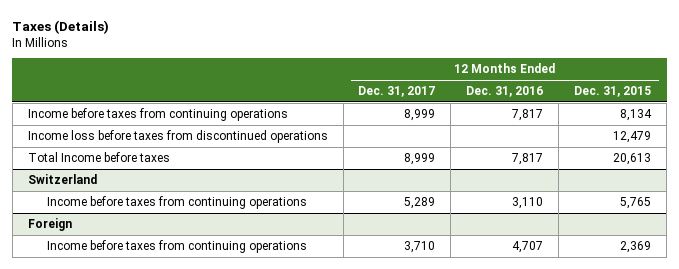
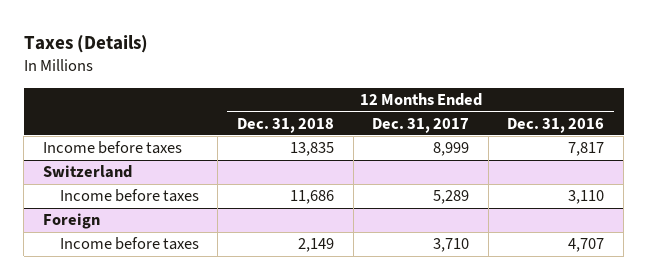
[574,86,652,98] Dec. 31, 2015 -> none
none -> [236,117,334,133] Dec. 31, 2018
[27,130,328,144] Income loss before taxes from discontinued operations -> none
[27,152,170,163] Total Income before taxes -> none
[27,108,288,122] Income before taxes from continuing operations -> [43,141,183,155] Income before taxes
[46,196,307,210] Income before taxes from continuing operations -> [59,189,199,203] Income before taxes
[46,240,307,254] Income before taxes from continuing operations -> [59,237,199,251] Income before taxes

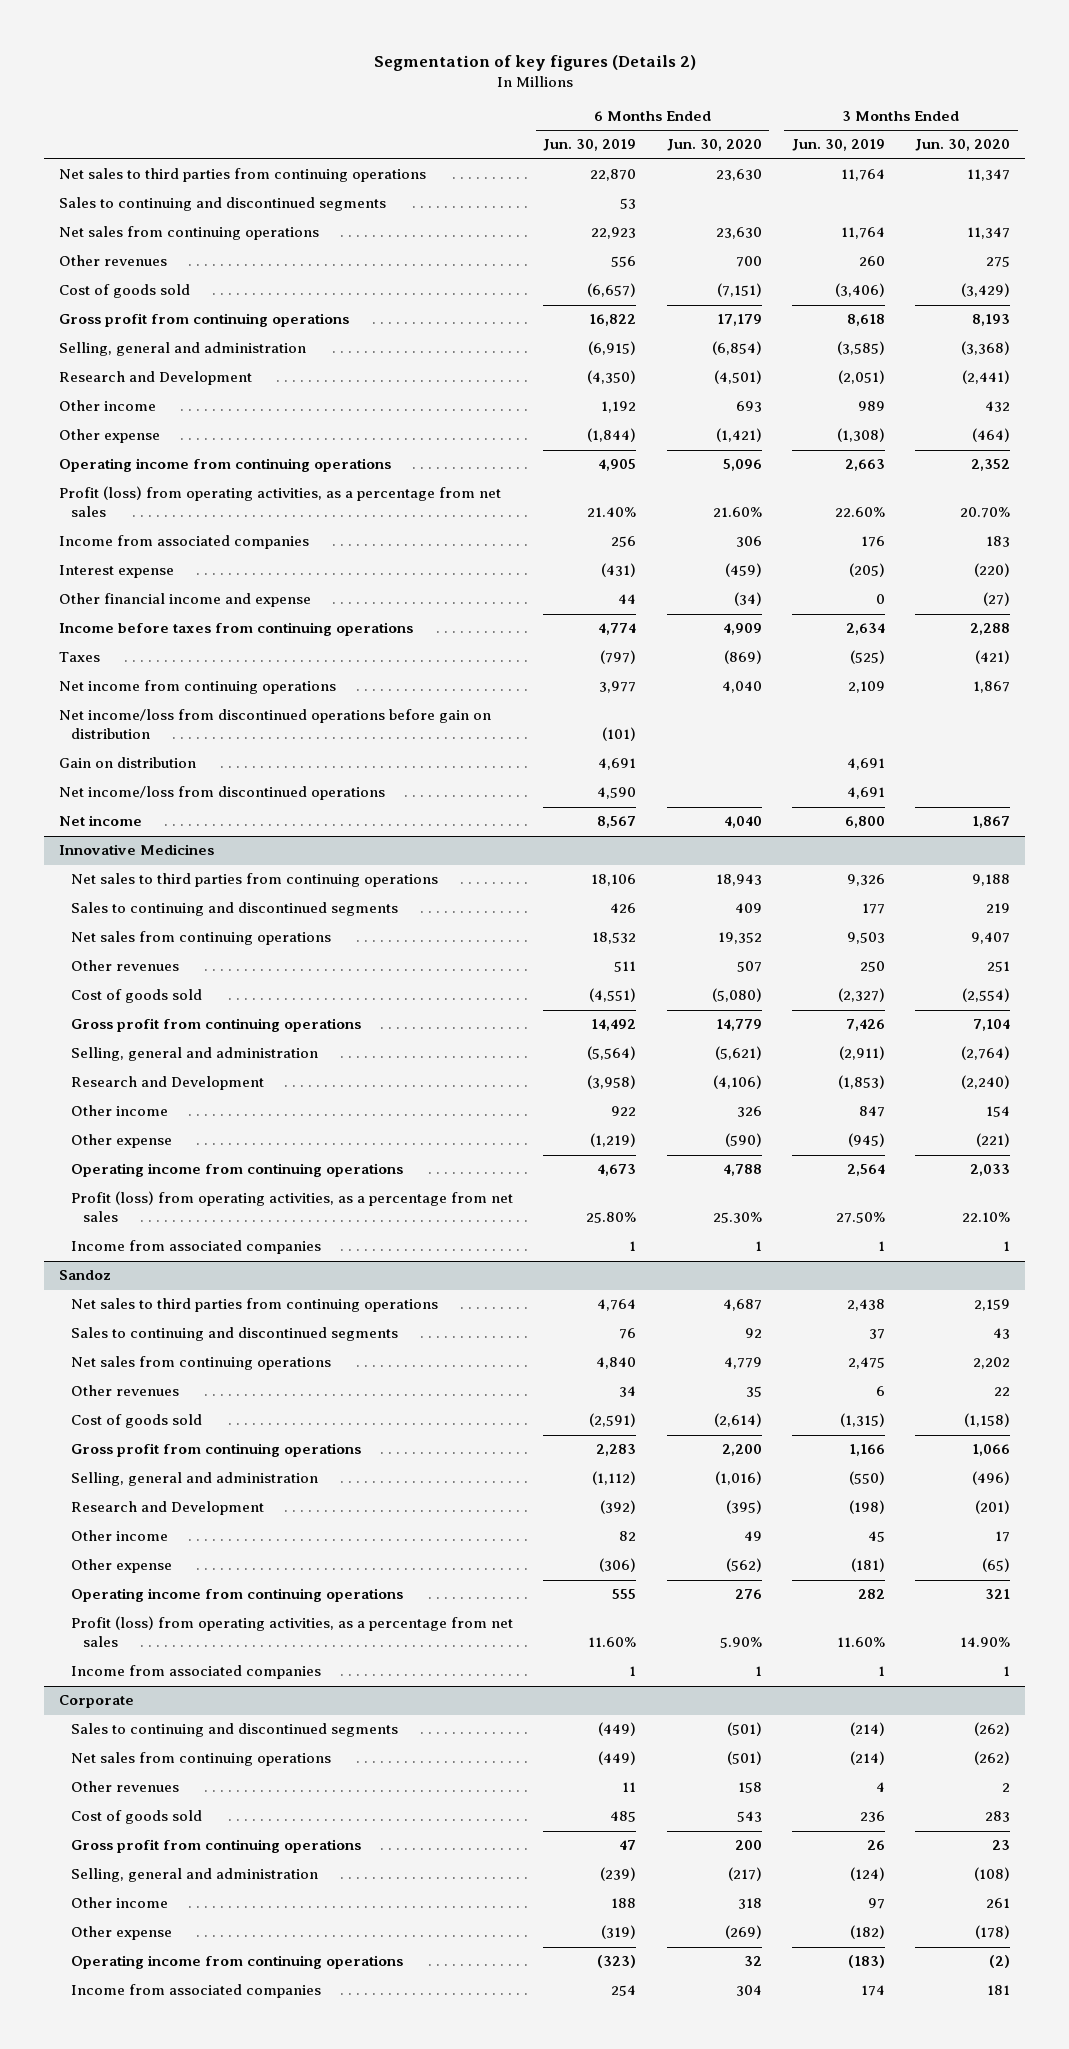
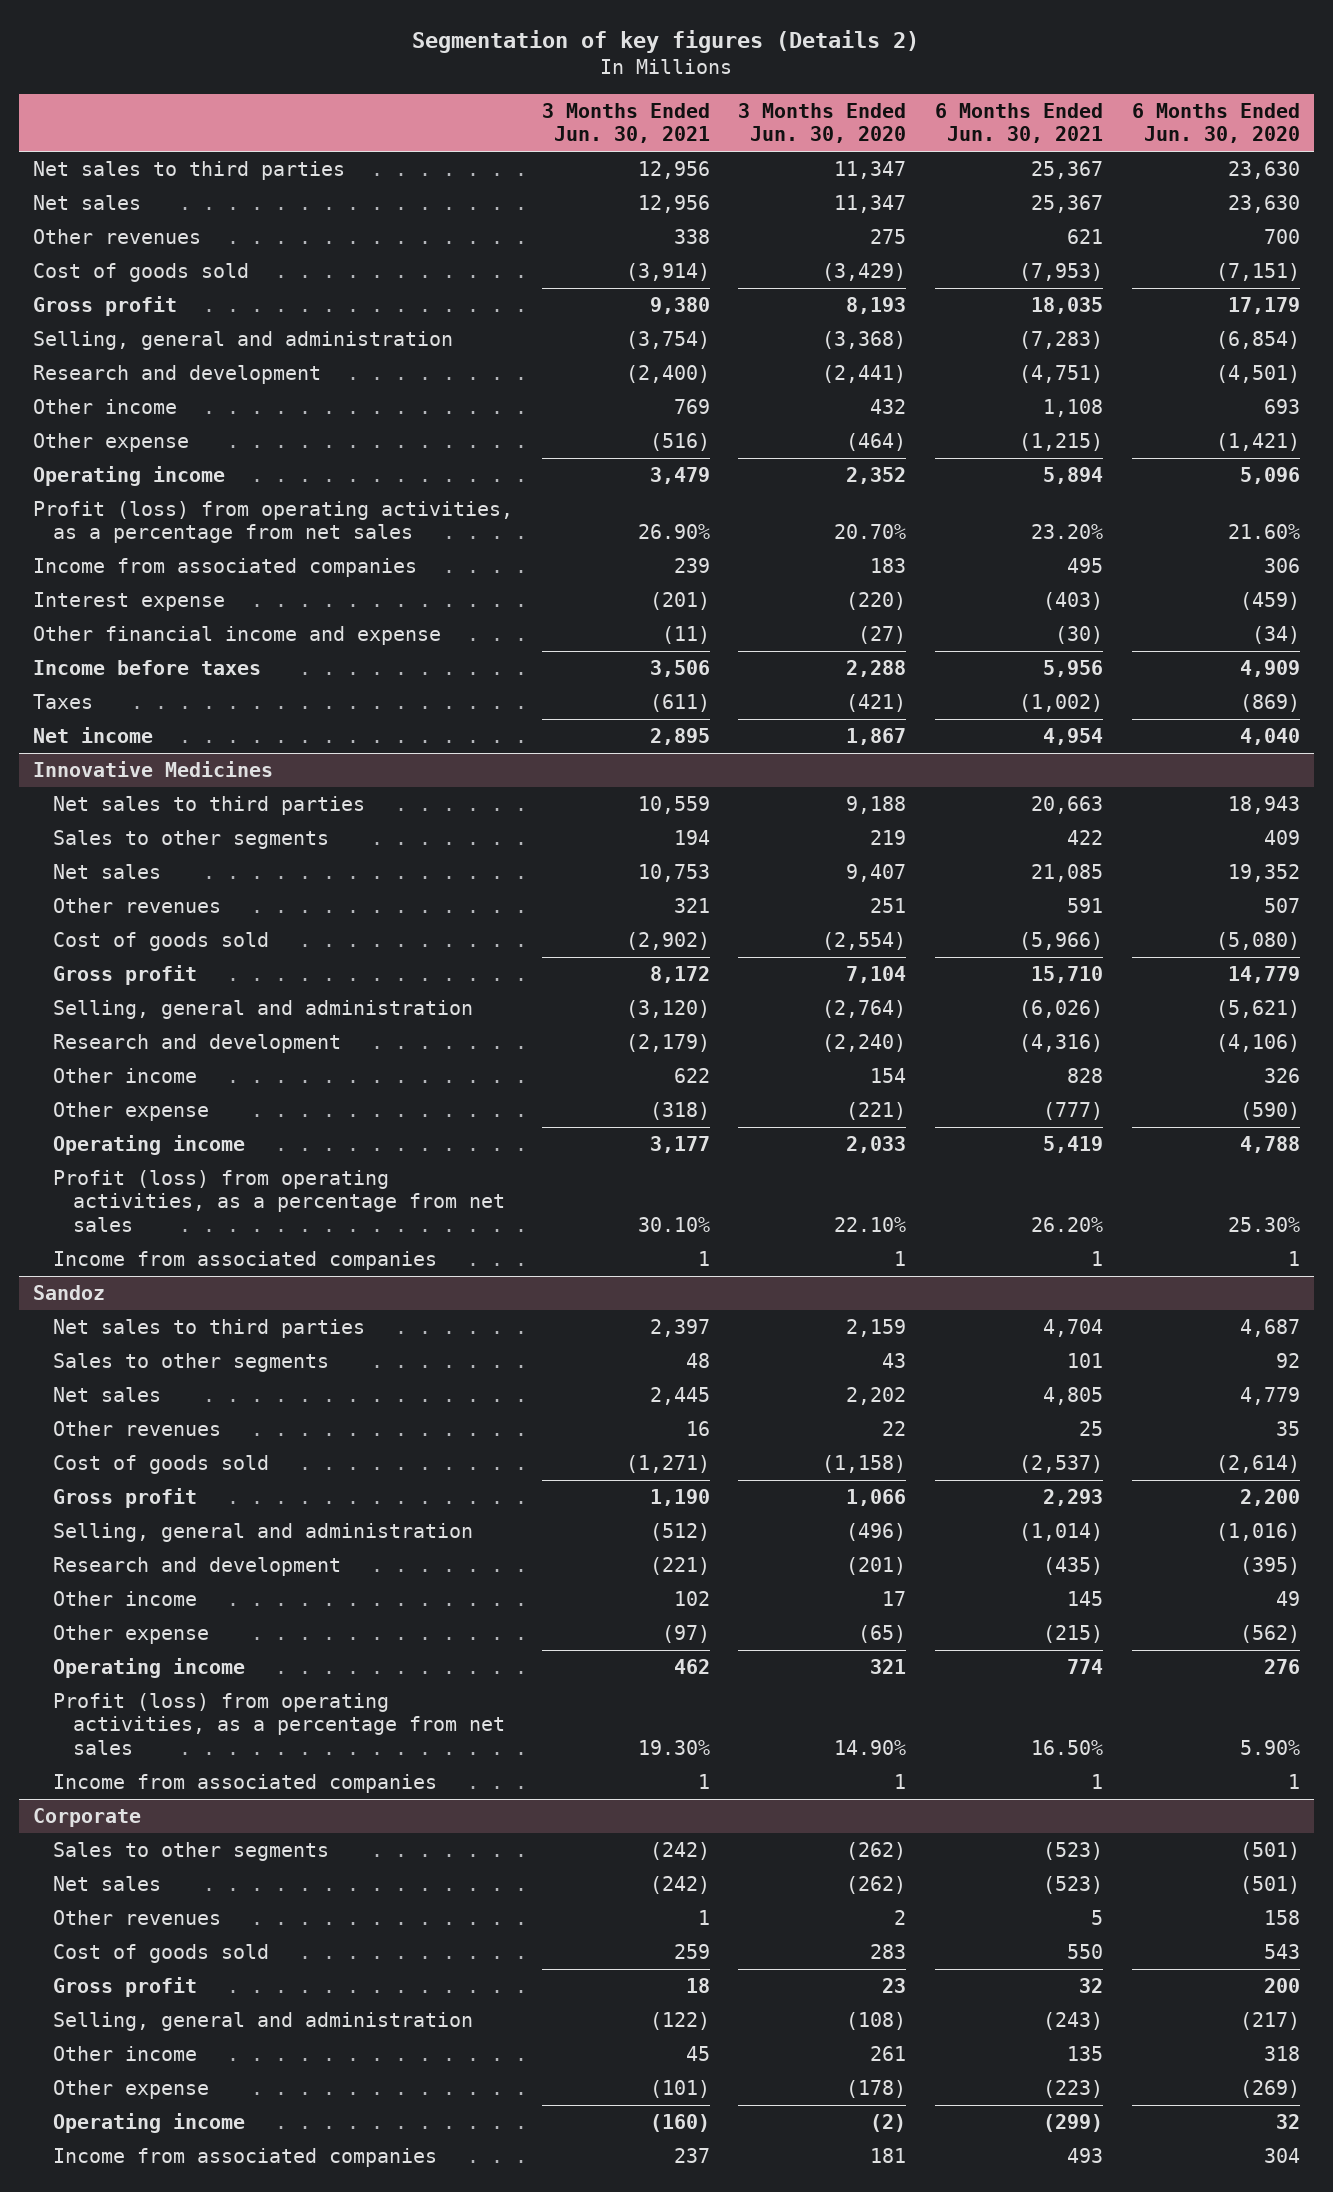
[543,139,637,152] Jun. 30, 2019 -> none
[791,139,885,152] Jun. 30, 2019 -> none
none -> [541,102,710,144] 3 Months Ended Jun. 30, 2021
none -> [935,102,1104,144] 6 Months Ended Jun. 30, 2021
[59,197,387,212] Sales to continuing and discontinued segments -> none
[59,168,427,183] Net sales to third parties from continuing operations -> [32,161,345,181] Net sales to third parties
[59,226,320,241] Net sales from continuing operations -> [32,195,141,211] Net sales
[59,313,350,328] Gross profit from continuing operations -> [32,296,177,317] Gross profit
[59,371,253,386] Research and Development -> [32,365,321,385] Research and development
[59,458,392,473] Operating income from continuing operations -> [32,466,225,487] Operating income
[59,622,414,637] Income before taxes from continuing operations -> [32,660,261,676] Income before taxes
[59,680,337,695] Net income from continuing operations -> none
[59,709,492,740] Net income/loss from discontinued operations before gain on distribution -> none
[59,757,197,769] Gain on distribution -> none
[59,786,386,801] Net income/loss from discontinued operations -> none
[71,873,439,888] Net sales to third parties from continuing operations -> [52,796,365,816] Net sales to third parties
[71,902,399,917] Sales to continuing and discontinued segments -> [52,830,329,850] Sales to other segments
[71,931,332,946] Net sales from continuing operations -> [52,864,161,880] Net sales
[71,1018,362,1033] Gross profit from continuing operations -> [52,965,197,986] Gross profit
[71,1076,265,1091] Research and Development -> [52,1034,341,1054] Research and development
[71,1163,404,1178] Operating income from continuing operations -> [52,1135,245,1156] Operating income
[71,1298,439,1313] Net sales to third parties from continuing operations -> [52,1319,365,1339] Net sales to third parties
[71,1327,399,1342] Sales to continuing and discontinued segments -> [52,1353,329,1373] Sales to other segments
[71,1356,332,1371] Net sales from continuing operations -> [52,1387,161,1403] Net sales
[71,1443,362,1458] Gross profit from continuing operations -> [52,1488,197,1509] Gross profit
[71,1501,265,1516] Research and Development -> [52,1557,341,1577] Research and development
[71,1588,404,1603] Operating income from continuing operations -> [52,1658,245,1679] Operating income
[71,1723,399,1738] Sales to continuing and discontinued segments -> [52,1842,329,1862] Sales to other segments
[71,1752,332,1767] Net sales from continuing operations -> [52,1876,161,1892] Net sales
[71,1839,362,1854] Gross profit from continuing operations -> [52,1977,197,1998] Gross profit
[71,1955,404,1970] Operating income from continuing operations -> [52,2113,245,2134] Operating income

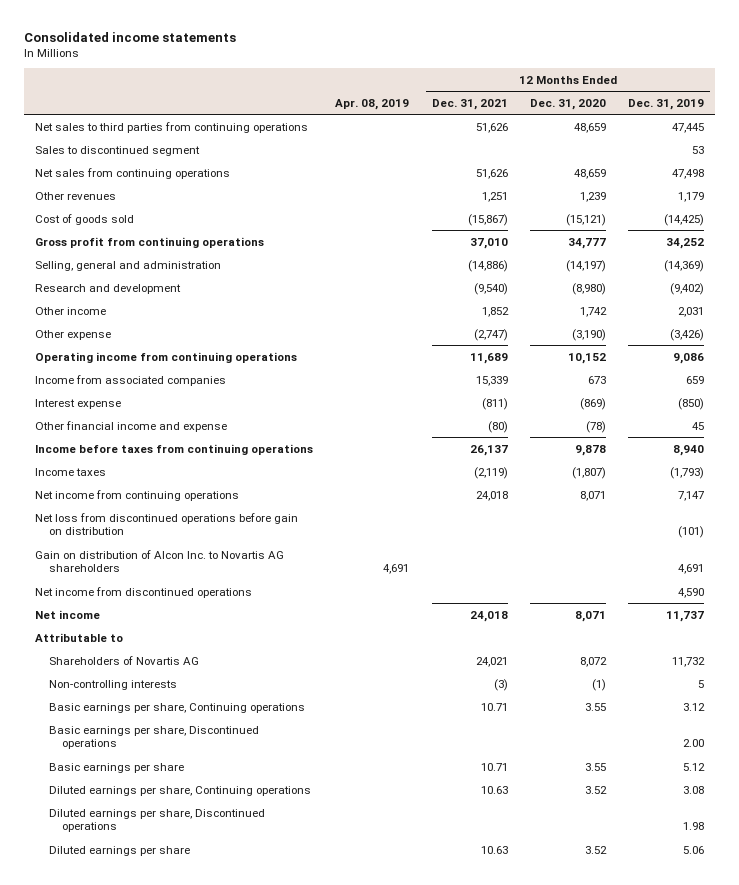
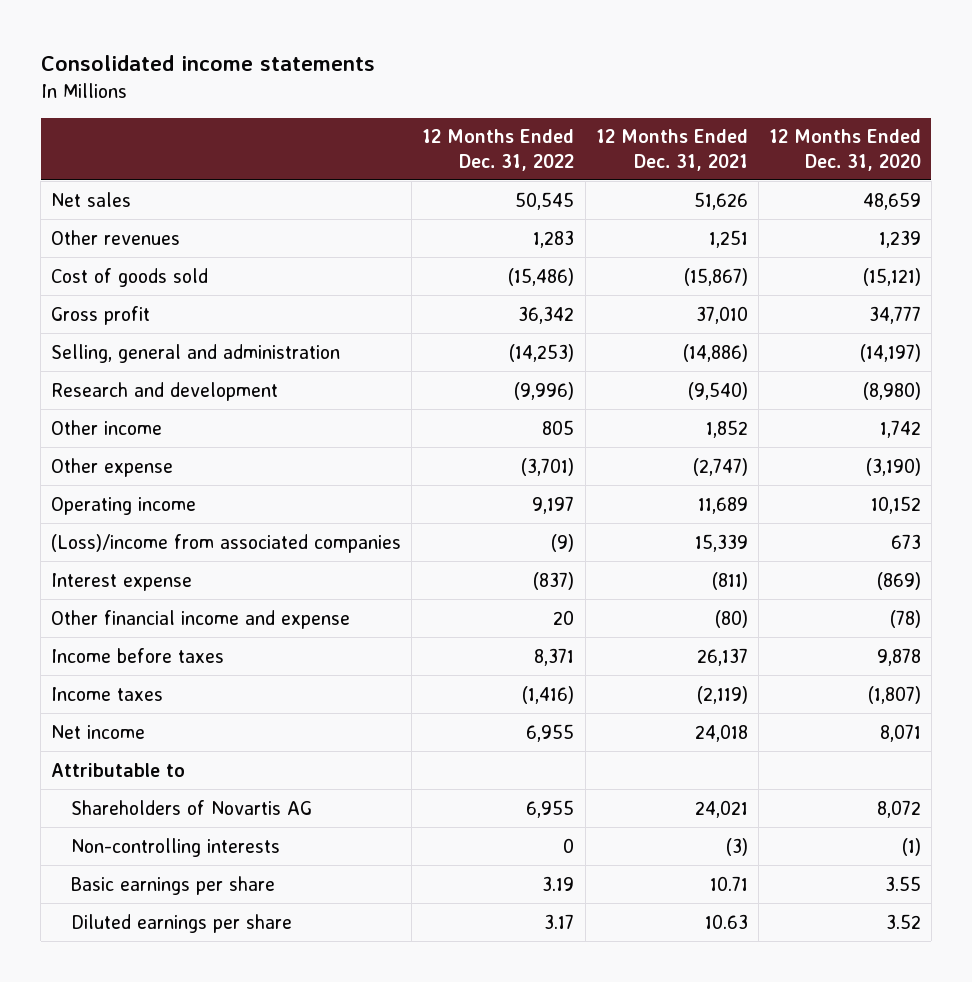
[335,98,410,110] Apr. 08, 2019 -> none
[628,98,705,110] Dec. 31, 2019 -> none
none -> [422,129,575,171] 12 Months Ended Dec. 31, 2022
[34,121,308,133] Net sales to third parties from continuing operations -> none
[34,145,200,156] Sales to discontinued segment -> none
[34,167,230,179] Net sales from continuing operations -> [51,191,132,207] Net sales
[34,236,264,248] Gross profit from continuing operations -> [51,305,151,325] Gross profit
[34,351,297,363] Operating income from continuing operations -> [51,496,197,515] Operating income
[34,374,226,386] Income from associated companies -> [51,533,402,553] (Loss)/income from associated companies
[34,443,313,455] Income before taxes from continuing operations -> [51,647,225,663] Income before taxes
[34,489,239,501] Net income from continuing operations -> none
[34,512,298,536] Net loss from discontinued operations before gain on distribution -> none
[34,549,284,573] Gain on distribution of Alcon Inc. to Novartis AG shareholders -> none
[34,586,252,598] Net income from discontinued operations -> none
[48,702,305,713] Basic earnings per share, Continuing operations -> none
[48,725,259,750] Basic earnings per share, Discontinued operations -> none
[48,785,311,796] Diluted earnings per share, Continuing operations -> none
[48,808,265,833] Diluted earnings per share, Discontinued operations -> none

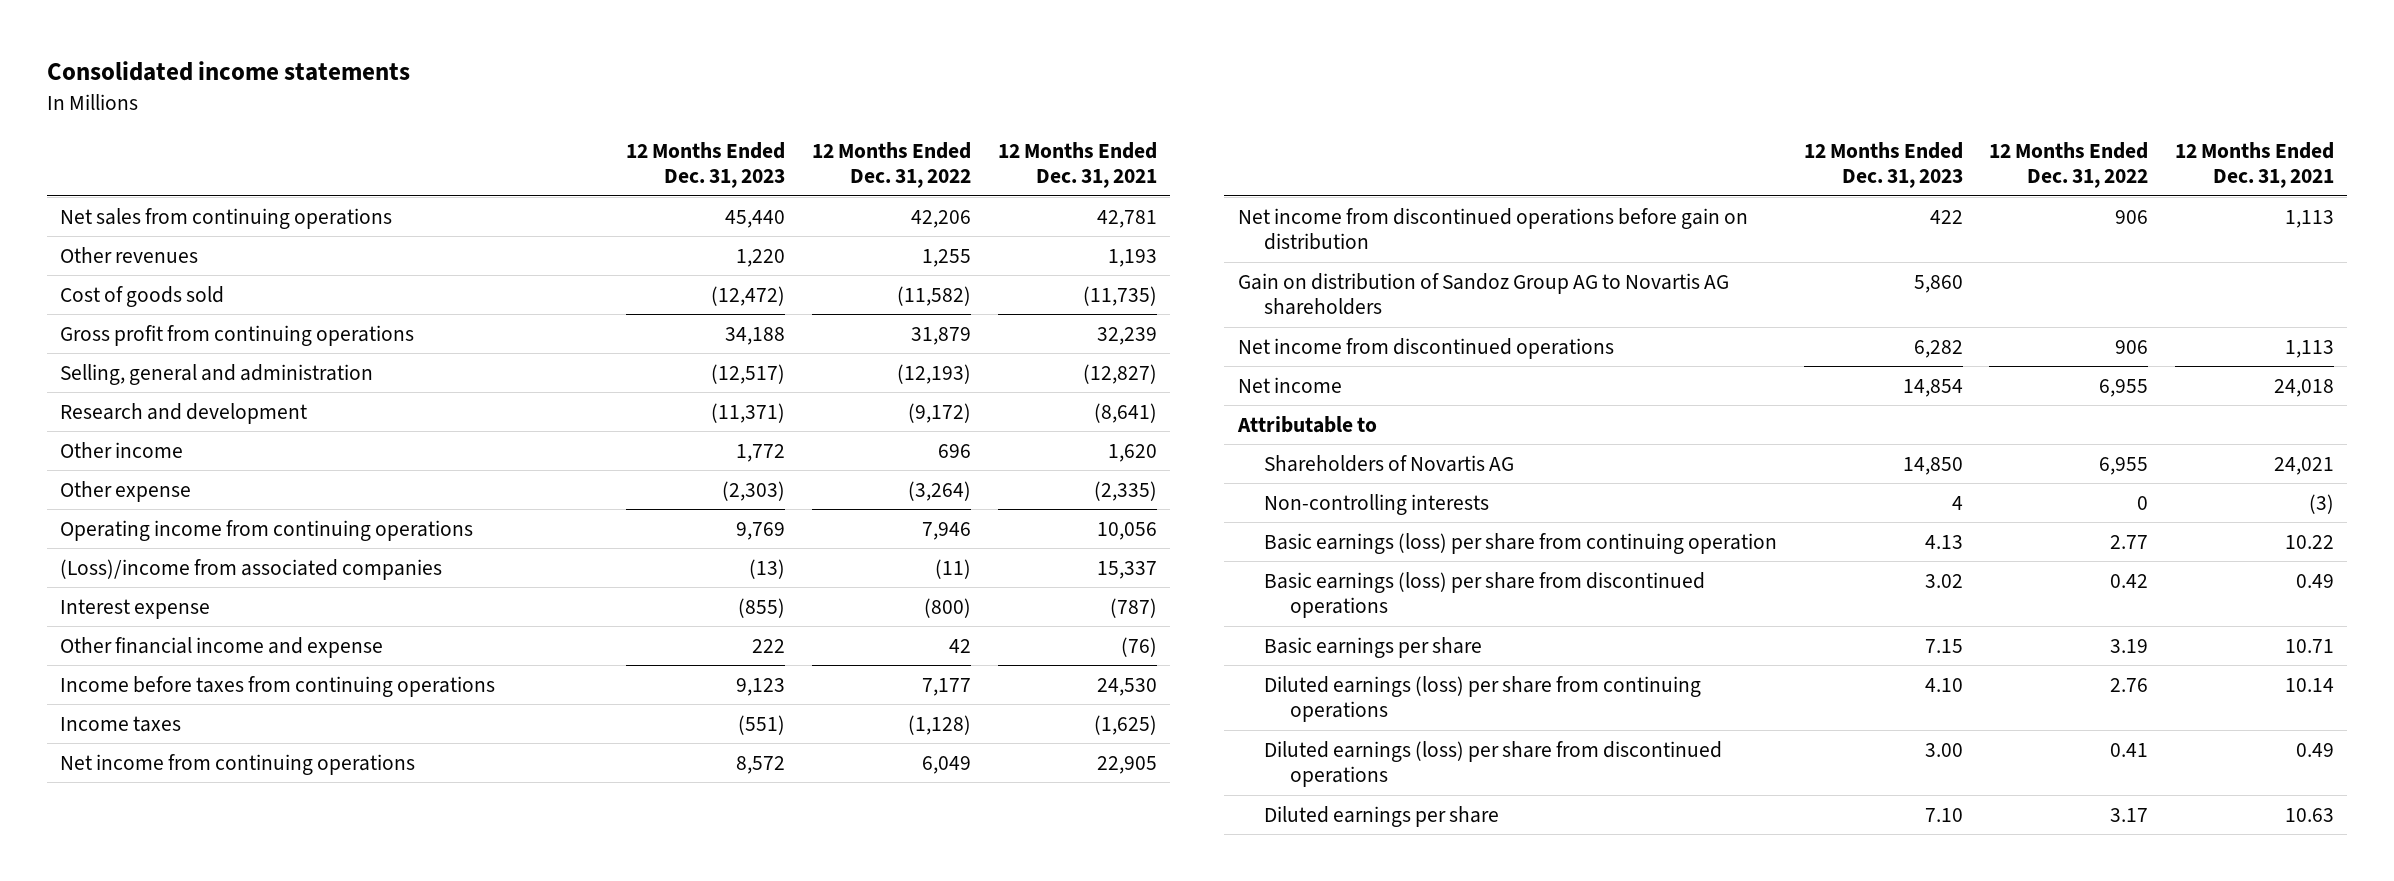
[768,129,921,171] 12 Months Ended Dec. 31, 2020 -> none
none -> [626,142,786,189] 12 Months Ended Dec. 31, 2023
[51,191,132,207] Net sales -> [60,207,393,229] Net sales from continuing operations
[515,191,575,210] 50,545 -> [911,209,972,228] 42,206
[693,191,748,210] 51,626 -> [1096,209,1157,228] 42,781
[533,229,575,248] 1,283 -> [922,248,972,267] 1,255
[708,229,748,248] 1,251 -> [1107,248,1157,267] 1,193
[508,267,575,286] (15,486) -> [897,285,972,306] (11,582)
[683,267,748,286] (15,867) -> [1082,285,1157,306] (11,735)
[51,305,151,325] Gross profit -> [60,324,415,346] Gross profit from continuing operations
[518,305,575,324] 36,342 -> [911,326,972,345] 31,879
[695,305,748,324] 37,010 -> [1096,326,1157,345] 32,239
[509,343,575,362] (14,253) -> [897,363,972,384] (12,193)
[682,343,748,362] (14,886) -> [1082,363,1157,384] (12,827)
[514,381,575,400] (9,996) -> [908,402,972,423] (9,172)
[687,381,748,400] (9,540) -> [1093,402,1157,423] (8,641)
[542,419,575,435] 805 -> [938,443,972,458] 696
[705,419,748,438] 1,852 -> [1107,443,1157,462] 1,620
[521,457,575,476] (3,701) -> [908,480,972,501] (3,264)
[692,457,748,476] (2,747) -> [1093,480,1157,501] (2,335)
[51,496,197,515] Operating income -> [60,519,474,541] Operating income from continuing operations
[532,495,575,514] 9,197 -> [922,521,972,540] 7,946
[697,496,748,514] 11,689 -> [1096,521,1157,540] 10,056
[551,533,575,552] (9) -> [935,558,972,579] (11)
[694,533,748,552] 15,339 -> [1096,560,1157,579] 15,337
[533,571,575,590] (837) -> [924,597,972,618] (800)
[711,571,748,590] (811) -> [1109,597,1157,618] (787)
[553,609,575,625] 20 -> [949,638,972,653] 42
[714,609,748,628] (80) -> [1120,636,1157,657] (76)
[51,647,225,663] Income before taxes -> [60,675,496,697] Income before taxes from continuing operations
[534,647,575,666] 8,371 -> [922,677,972,696] 7,177
[696,647,748,666] 26,137 -> [1096,677,1157,696] 24,530
[522,685,575,704] (1,416) -> [908,714,972,735] (1,128)
[696,685,748,704] (2,119) -> [1093,714,1157,735] (1,625)
none -> [60,753,416,775] Net income from continuing operations
none -> [1237,207,1748,251] Net income from discontinued operations before gain on distribution
none -> [1237,272,1729,316] Gain on distribution of Sandoz Group AG to Novartis AG shareholders
none -> [1237,337,1614,359] Net income from discontinued operations
none -> [1263,532,1777,554] Basic earnings (loss) per share from continuing operation
none -> [1263,571,1705,619] Basic earnings (loss) per share from discontinued operations
none -> [1263,675,1701,723] Diluted earnings (loss) per share from continuing operations
none -> [1263,740,1722,788] Diluted earnings (loss) per share from discontinued operations

